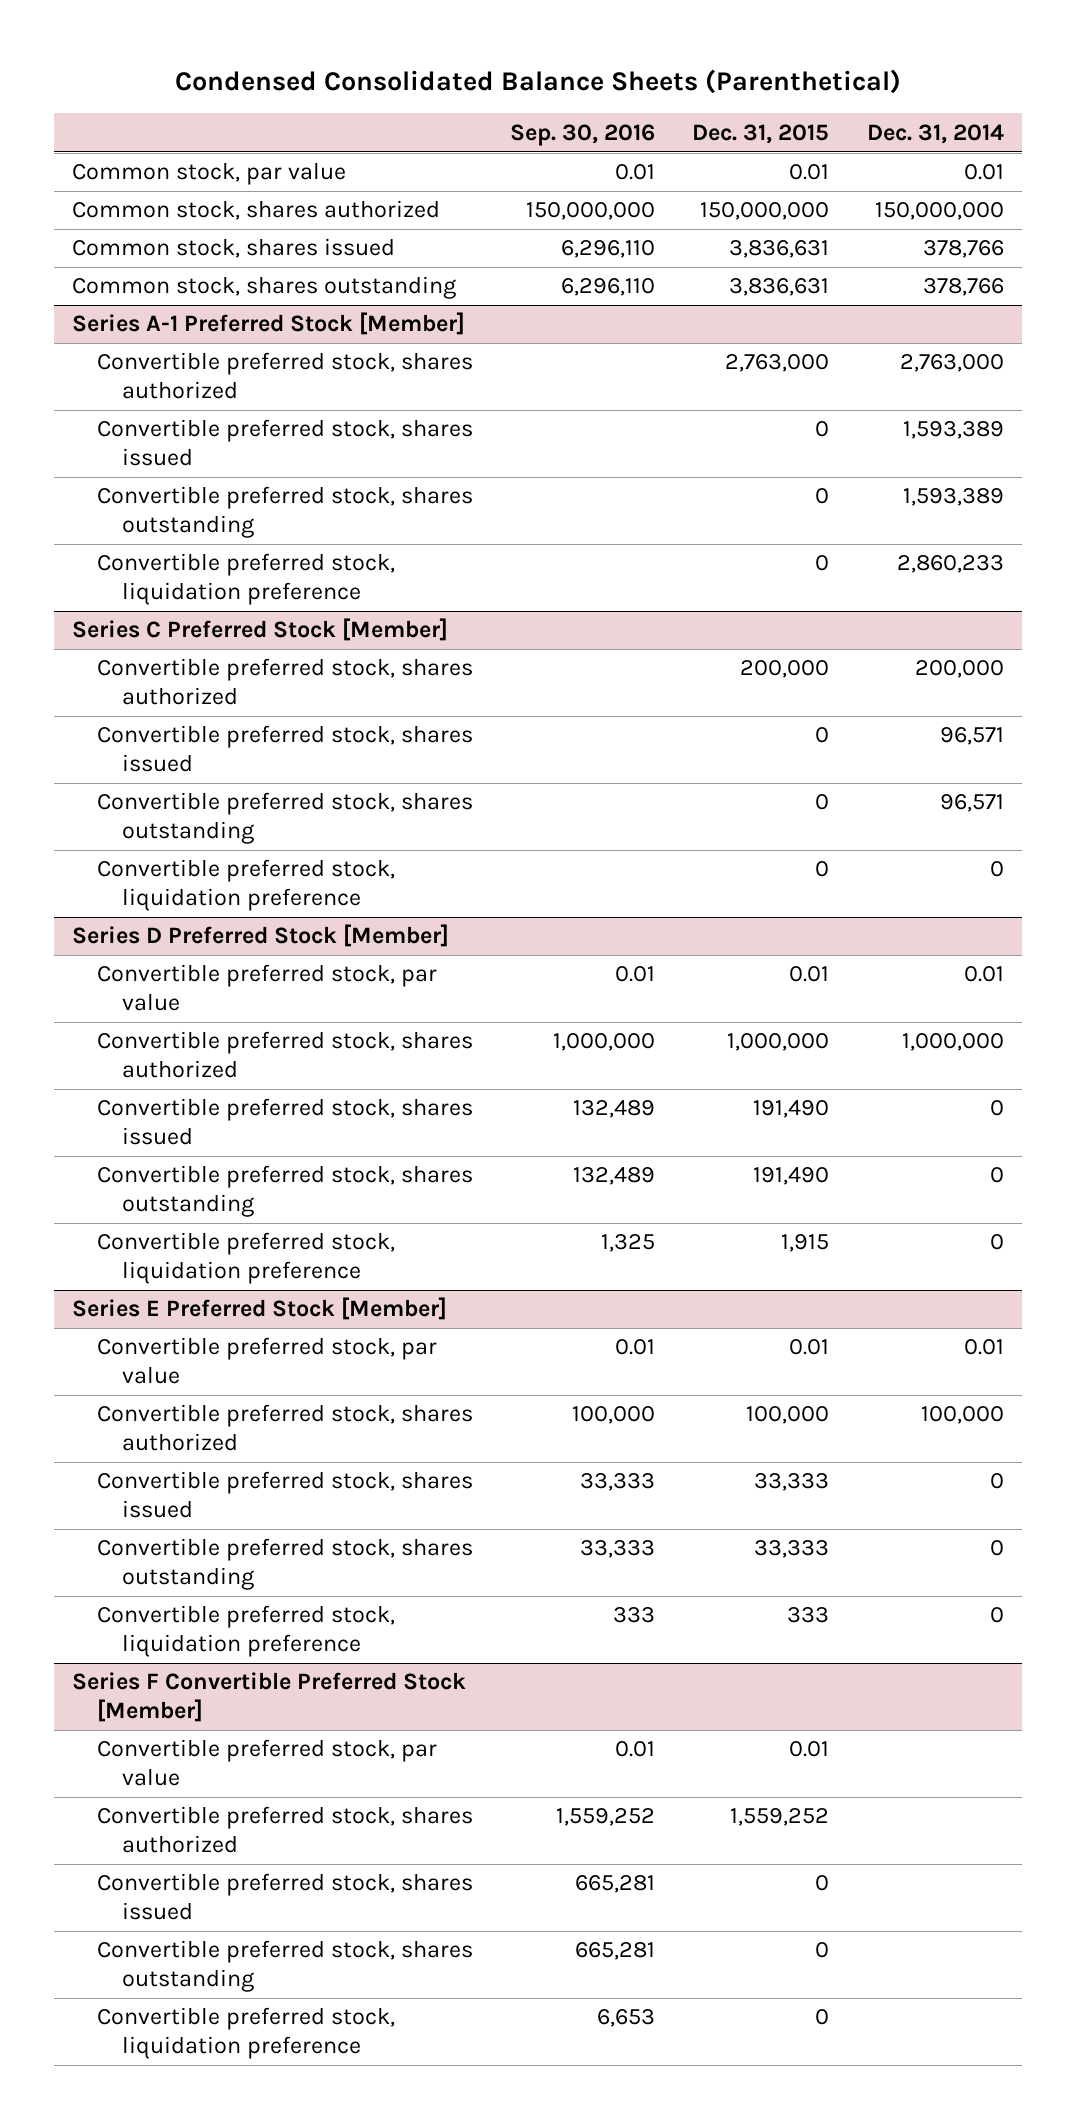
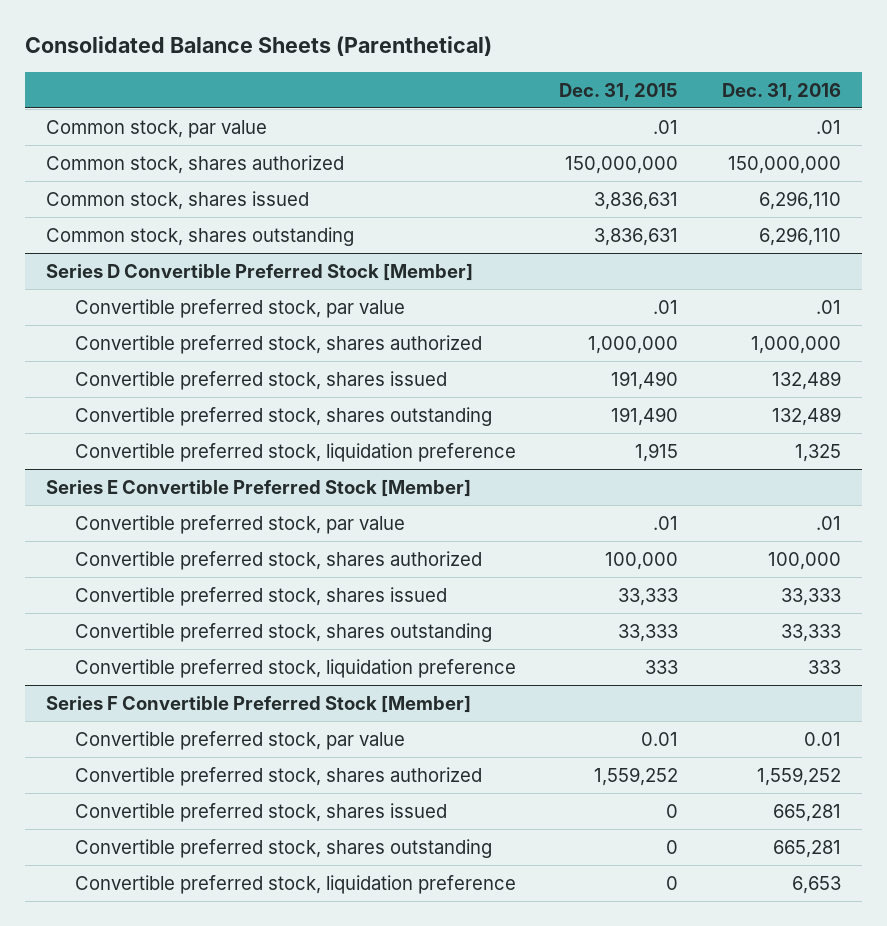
[174,69,901,95] Condensed Consolidated Balance Sheets (Parenthetical) -> [24,36,492,57] Consolidated Balance Sheets (Parenthetical)
[510,123,656,146] Sep. 30, 2016 -> none
[866,123,1004,144] Dec. 31, 2014 -> none
none -> [721,82,841,101] Dec. 31, 2016
[789,164,830,181] 0.01 -> [653,119,679,134] .01
[72,312,466,336] Series A-1 Preferred Stock [Member] -> none
[97,352,474,399] Convertible preferred stock, shares authorized -> none
[97,419,474,466] Convertible preferred stock, shares issued -> none
[97,486,474,538] Convertible preferred stock, shares outstanding -> none
[97,553,396,605] Convertible preferred stock, liquidation preference -> none
[72,618,449,642] Series C Preferred Stock [Member] -> none
[97,658,474,705] Convertible preferred stock, shares authorized -> none
[97,725,474,772] Convertible preferred stock, shares issued -> none
[97,792,474,844] Convertible preferred stock, shares outstanding -> none
[97,859,396,911] Convertible preferred stock, liquidation preference -> none
[72,924,450,948] Series D Preferred Stock [Member] -> [46,262,474,281] Series D Convertible Preferred Stock [Member]
[789,966,830,983] 0.01 -> [653,299,679,314] .01
[72,1297,448,1321] Series E Preferred Stock [Member] -> [46,478,472,497] Series E Convertible Preferred Stock [Member]
[789,1339,830,1356] 0.01 -> [653,515,679,530] .01

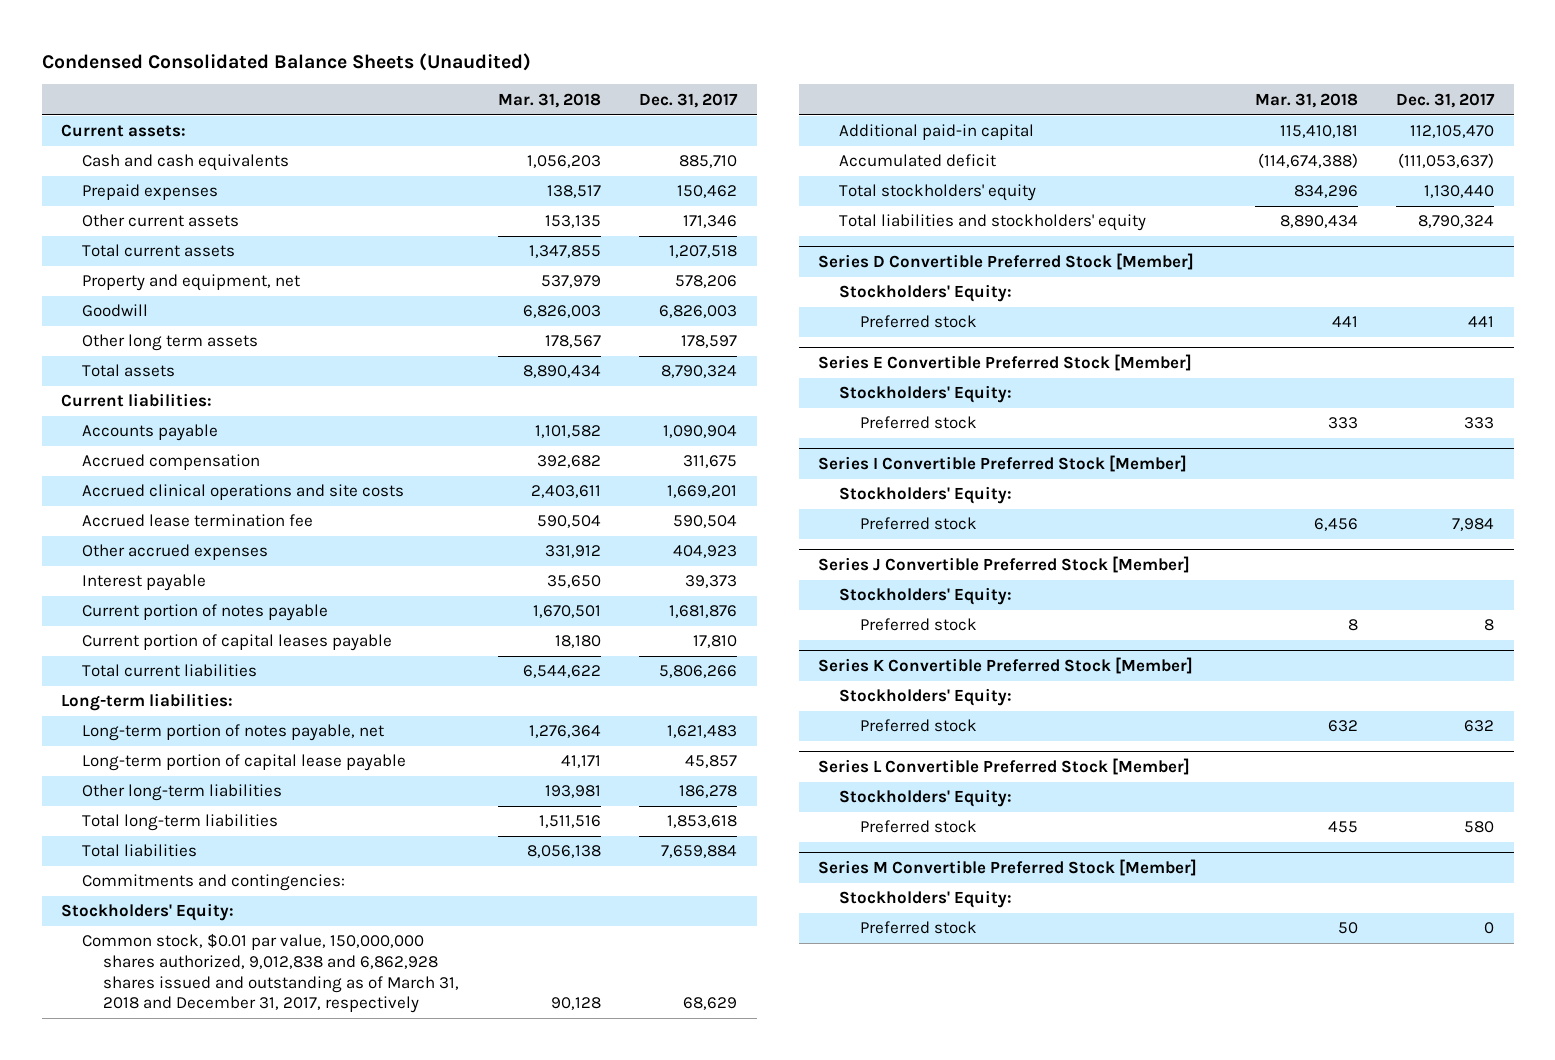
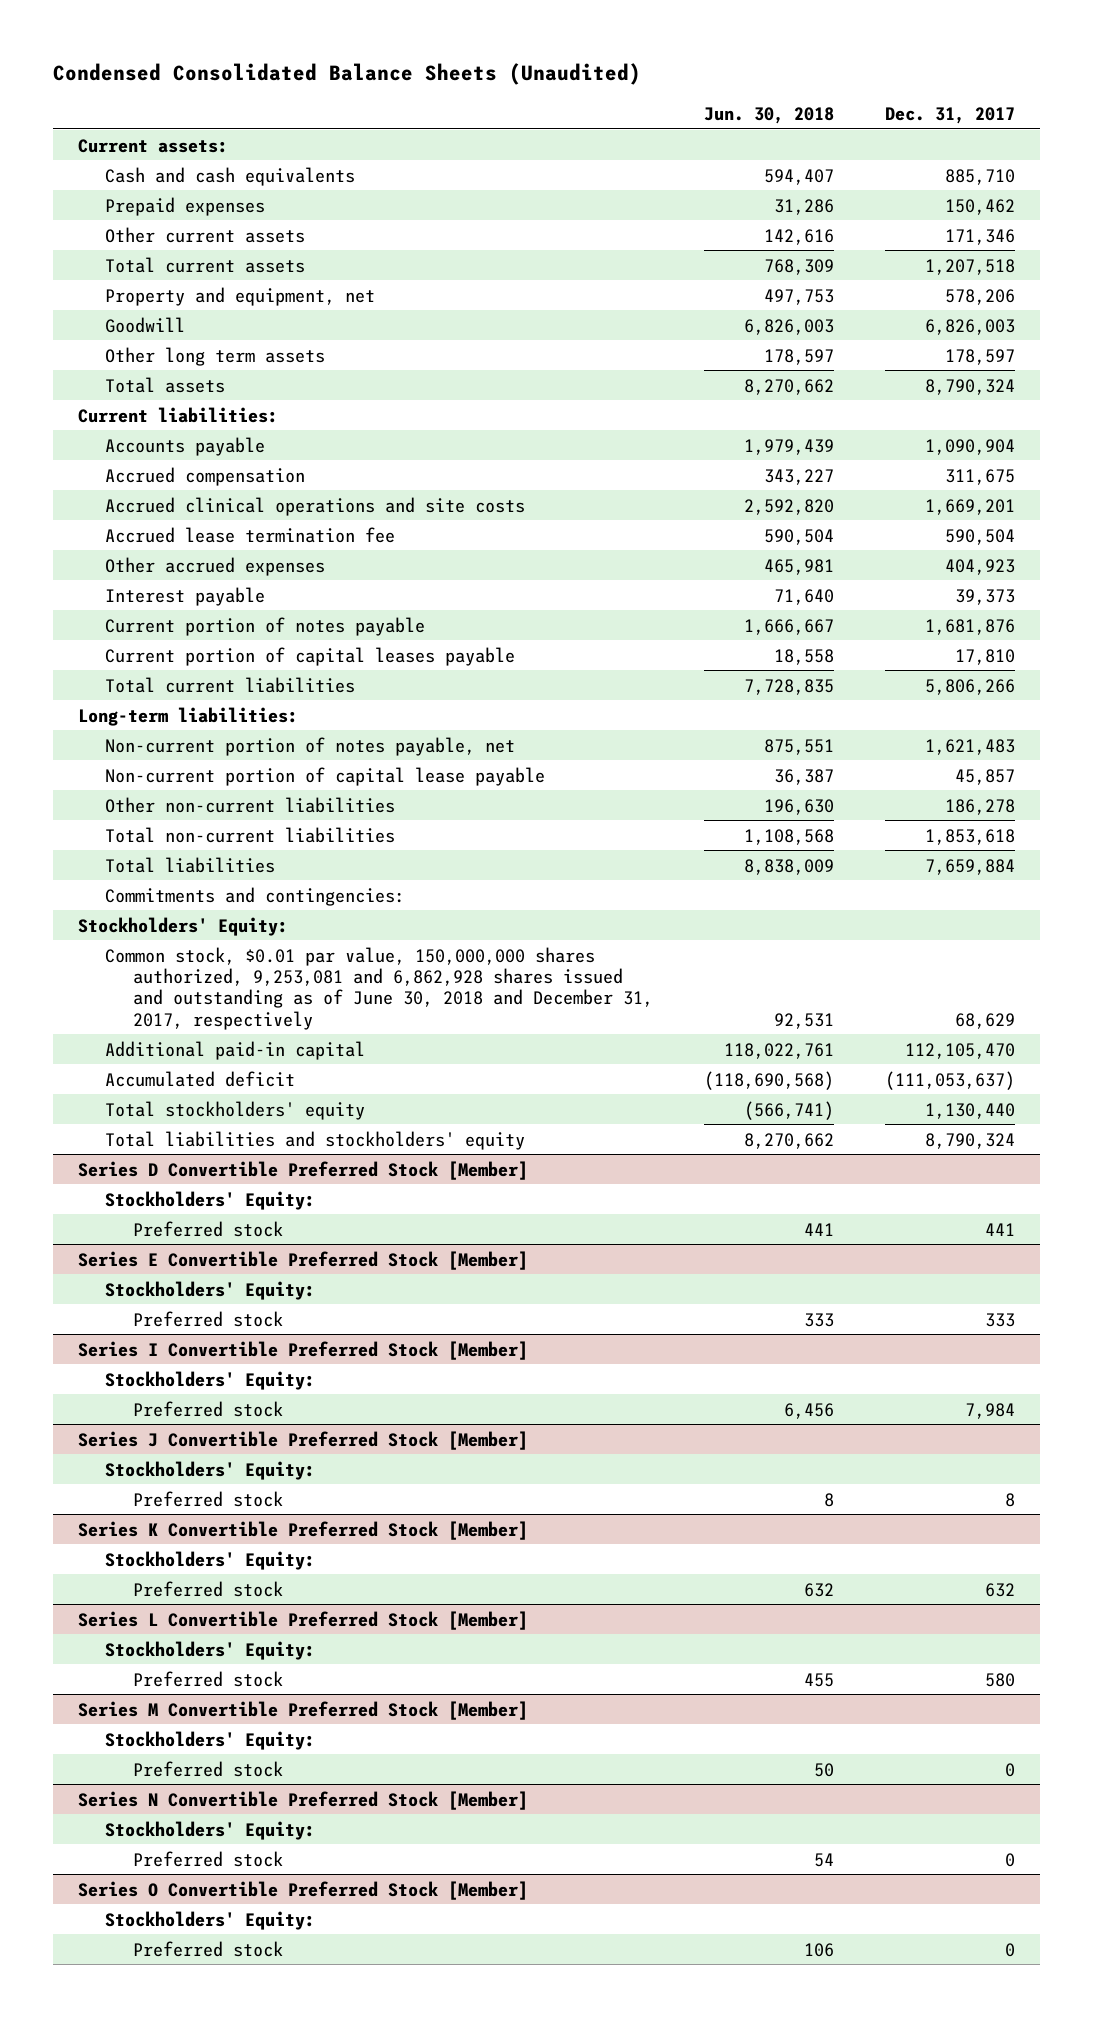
[497,92,601,108] Mar. 31, 2018 -> none
none -> [703,106,834,124] Jun. 30, 2018
[82,724,385,742] Long-term portion of notes payable, net -> [105,736,516,756] Non-current portion of notes payable, net
[82,754,407,772] Long-term portion of capital lease payable -> [105,766,546,786] Non-current portion of capital lease payable
[82,784,283,802] Other long-term liabilities -> [105,796,396,813] Other non-current liabilities
[82,814,279,832] Total long-term liabilities -> [105,826,396,843] Total non-current liabilities
[82,933,460,1014] Common stock, $0.01 par value, 150,000,000 shares authorized, 9,012,838 and 6,862,928 shares issued and outstanding as of March 31, 2018 and December 31, 2017, respectively -> [105,946,653,1030] Common stock, $0.01 par value, 150,000,000 shares authorized, 9,253,081 and 6,862,928 shares issued and outstanding as of June 30, 2018 and December 31, 2017, respectively
none -> [77,1790,528,1810] Series N Convertible Preferred Stock [Member]
none -> [105,1820,316,1840] Stockholders' Equity:
none -> [132,1850,283,1867] Preferred stock
none -> [77,1880,528,1900] Series O Convertible Preferred Stock [Member]
none -> [105,1910,316,1930] Stockholders' Equity:
none -> [132,1940,283,1957] Preferred stock

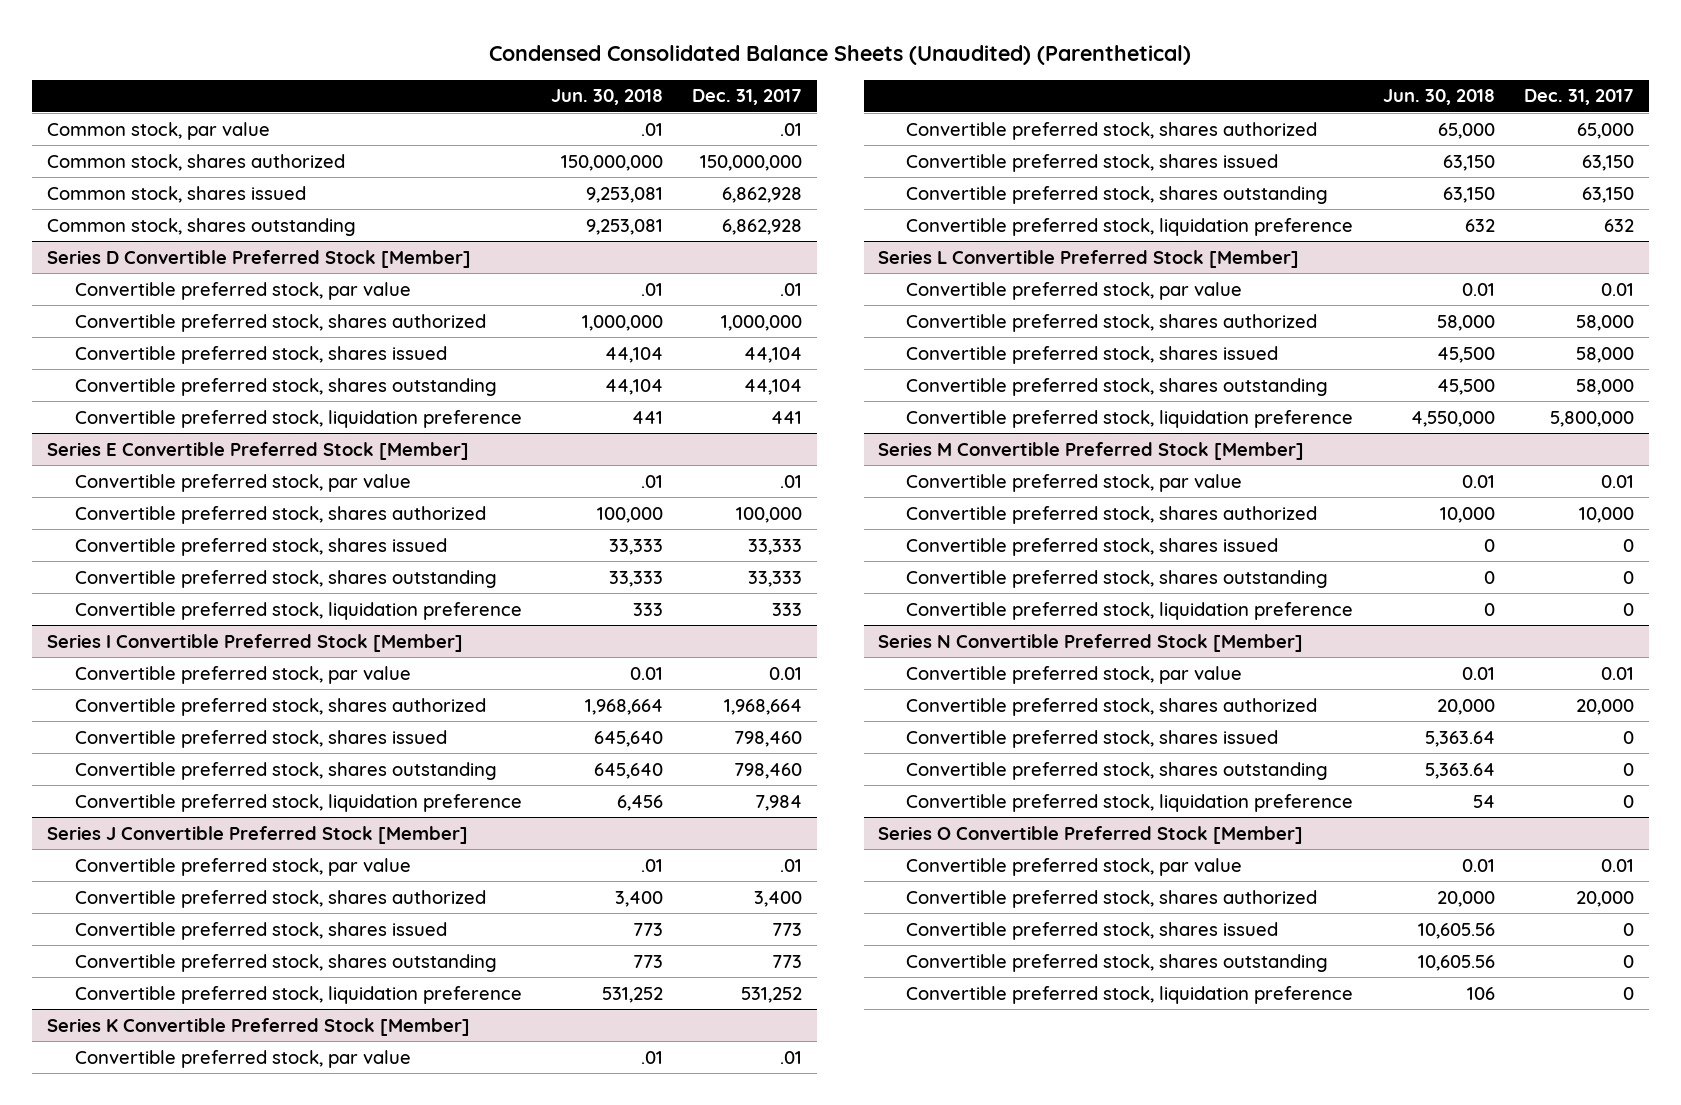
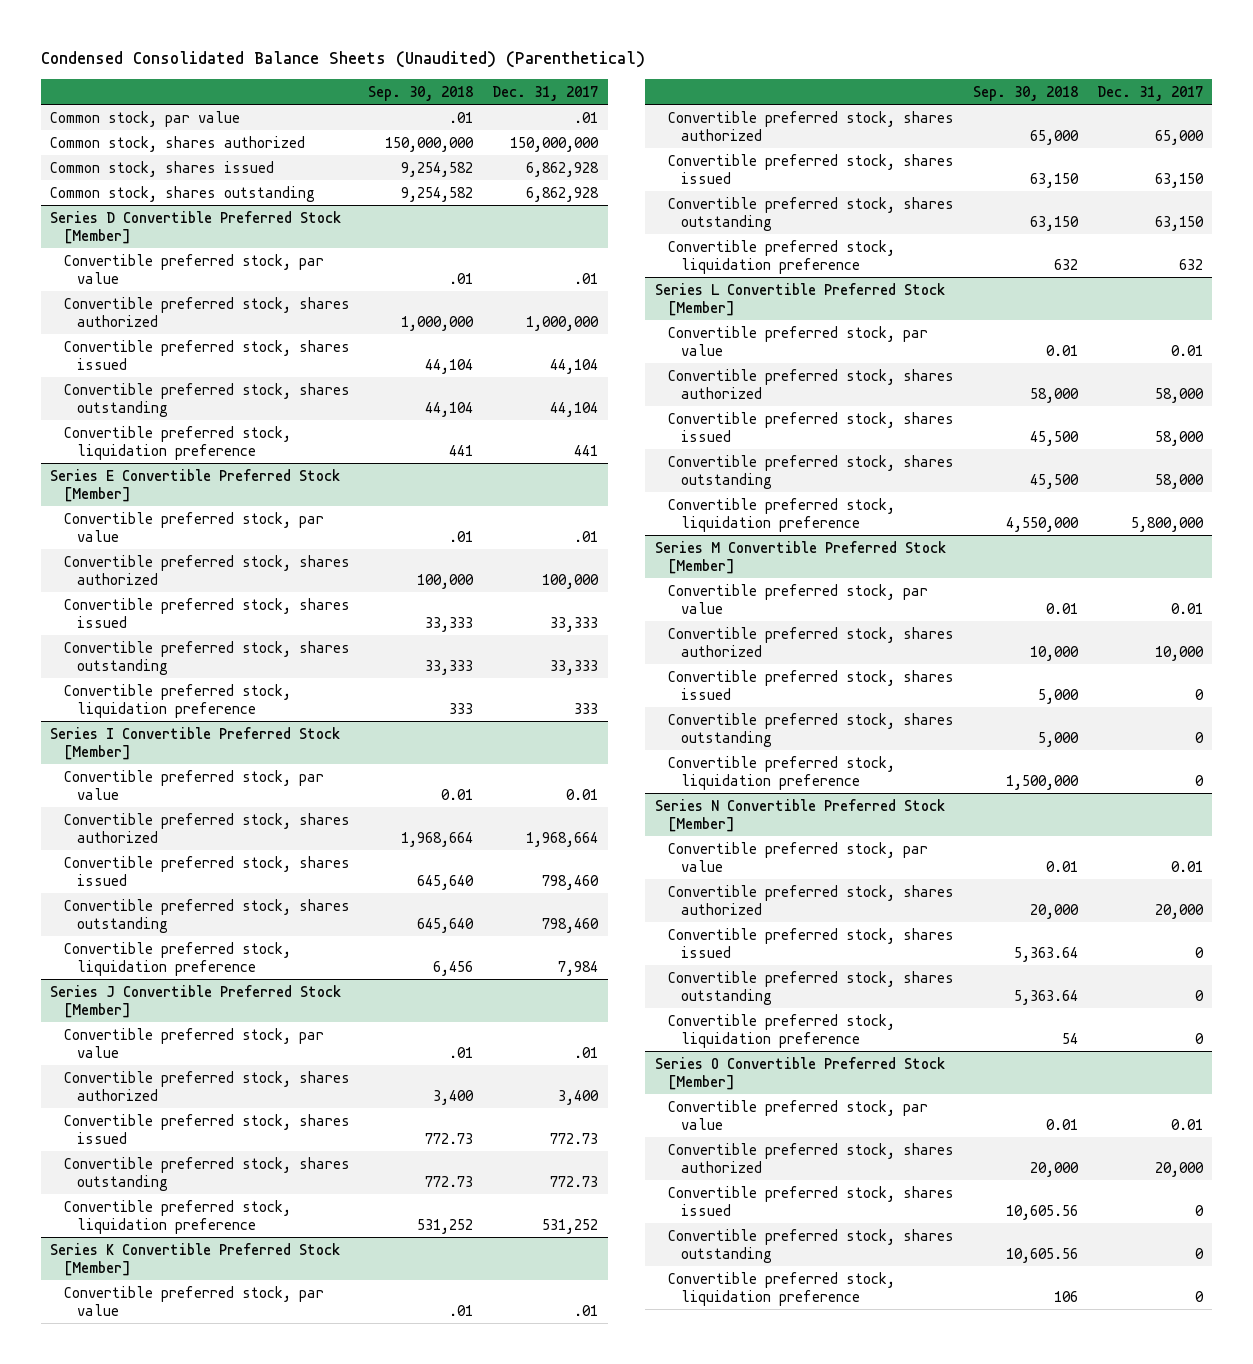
[551,89,664,106] Jun. 30, 2018 -> none
none -> [368,85,474,101] Sep. 30, 2018
[772,922,803,936] 773 -> [550,1133,599,1145] 772.73
[772,954,803,968] 773 -> [550,1176,599,1188] 772.73

